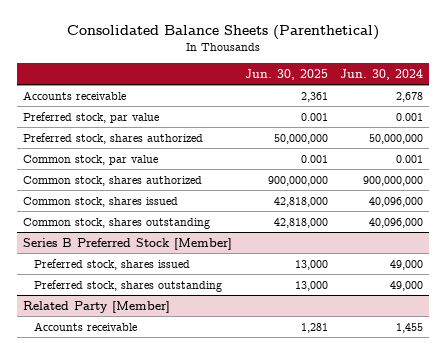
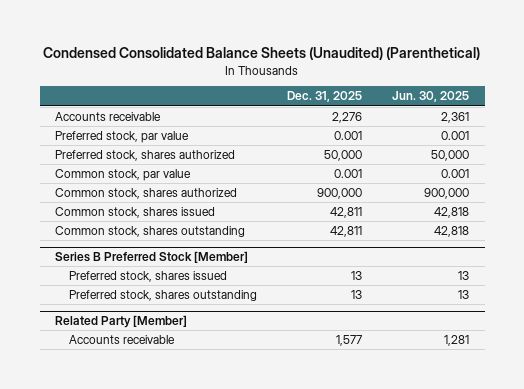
[67,25,380,41] Consolidated Balance Sheets (Parenthetical) -> [43,47,481,61] Condensed Consolidated Balance Sheets (Unaudited) (Parenthetical)
[339,68,423,80] Jun. 30, 2024 -> none
none -> [287,91,363,103] Dec. 31, 2025
[273,133,328,144] 50,000,000 -> [431,149,470,161] 50,000
[267,175,328,186] 900,000,000 -> [424,187,470,199] 900,000
[273,196,328,207] 42,818,000 -> [434,206,470,218] 42,818
[273,217,328,228] 42,818,000 -> [434,225,470,237] 42,818
[294,259,328,270] 13,000 -> [458,270,470,280] 13
[294,280,328,291] 13,000 -> [458,289,470,299] 13

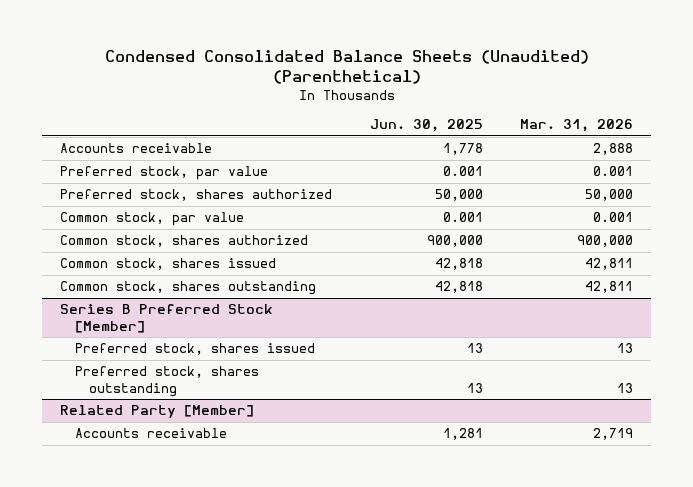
[287,91,363,103] Dec. 31, 2025 -> none
none -> [519,119,633,133] Mar. 31, 2026
[441,111,470,123] 2,361 -> [442,143,483,156] 1,778

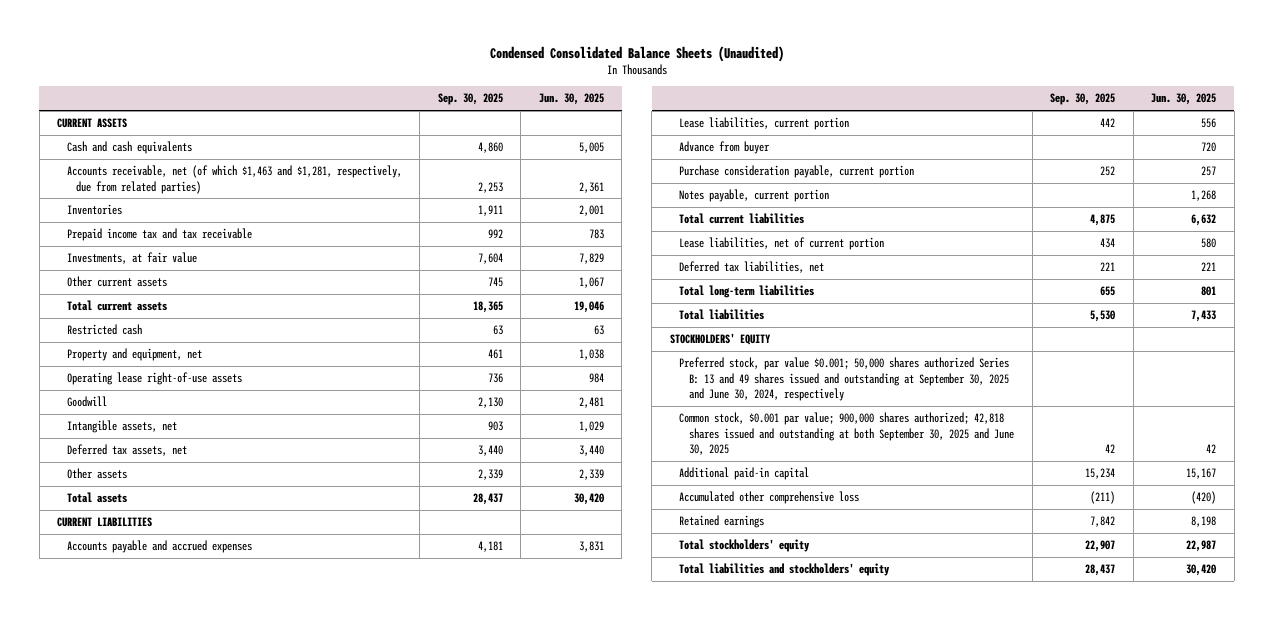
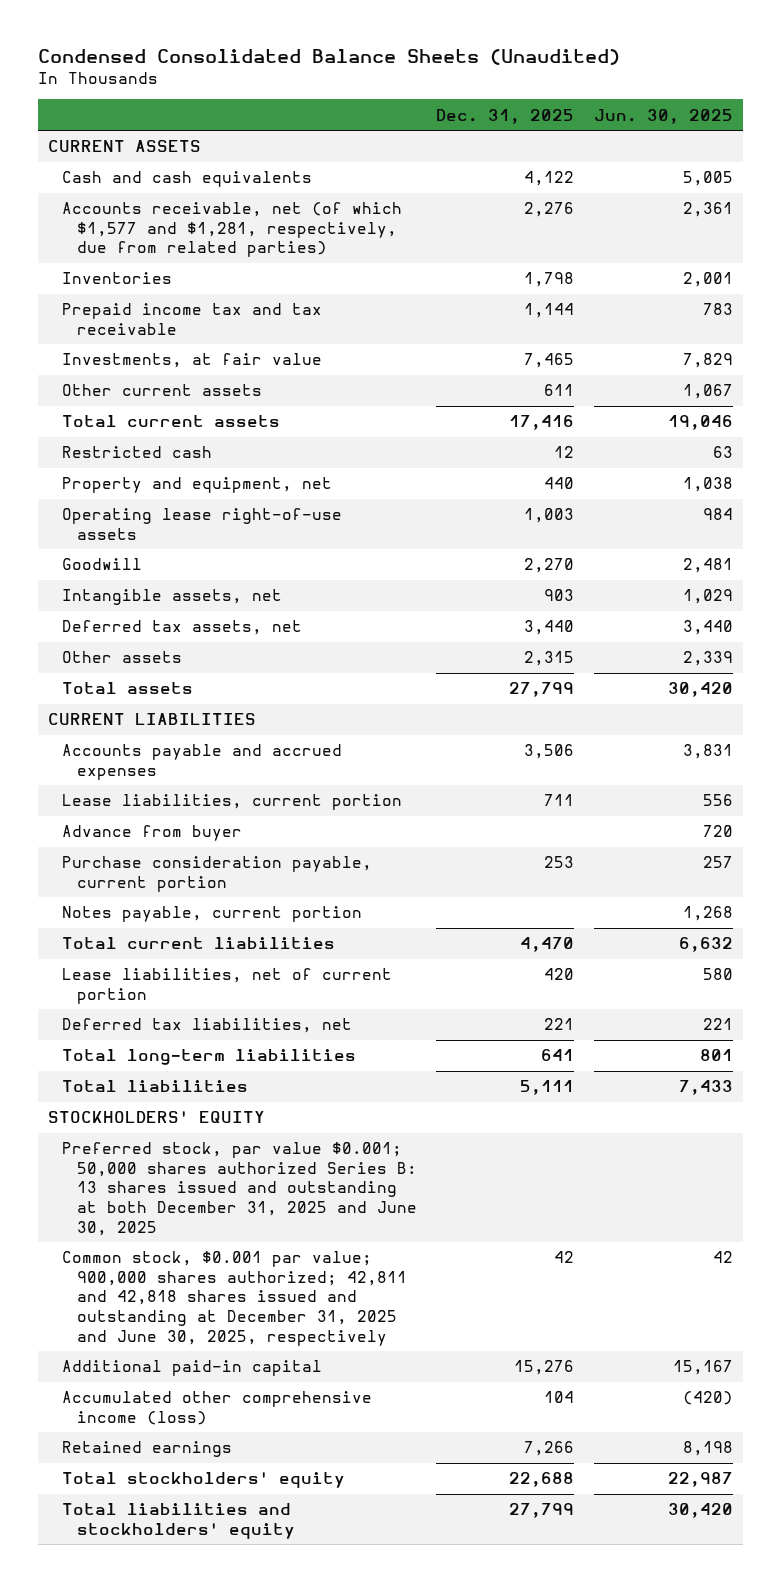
[437,93,503,106] Sep. 30, 2025 -> none
none -> [436,108,575,124] Dec. 31, 2025
[66,165,402,194] Accounts receivable, net (of which $1,463 and $1,281, respectively, due from related parties) -> [62,202,403,258] Accounts receivable, net (of which $1,577 and $1,281, respectively, due from related parties)
[679,357,1010,402] Preferred stock, par value $0.001; 50,000 shares authorized Series B: 13 and 49 shares issued and outstanding at September 30, 2025 and June 30, 2024, respectively -> [62,1142,417,1236] Preferred stock, par value $0.001; 50,000 shares authorized Series B: 13 shares issued and outstanding at both December 31, 2025 and June 30, 2025
[679,412,1015,456] Common stock, $0.001 par value; 900,000 shares authorized; 42,818 shares issued and outstanding at both September 30, 2025 and June 30, 2025 -> [62,1251,407,1346] Common stock, $0.001 par value; 900,000 shares authorized; 42,811 and 42,818 shares issued and outstanding at December 31, 2025 and June 30, 2025, respectively
[679,491,860,505] Accumulated other comprehensive loss -> [62,1391,373,1425] Accumulated other comprehensive income (loss)

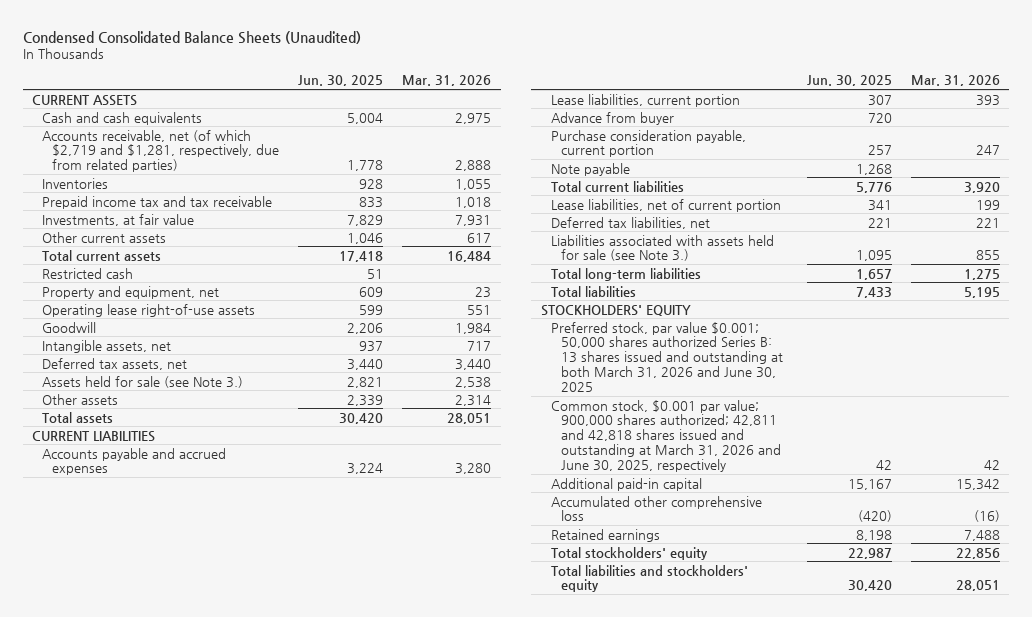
[436,108,575,124] Dec. 31, 2025 -> none
none -> [402,75,492,87] Mar. 31, 2026
[683,171,734,187] 5,005 -> [347,112,384,124] 5,004
[62,202,403,258] Accounts receivable, net (of which $1,577 and $1,281, respectively, due from related parties) -> [42,129,280,173] Accounts receivable, net (of which $2,719 and $1,281, respectively, due from related parties)
[683,202,734,218] 2,361 -> [347,160,384,172] 1,778
[683,272,734,288] 2,001 -> [359,178,384,189] 928
[703,303,734,316] 783 -> [359,196,384,208] 833
[683,384,734,400] 1,067 -> [347,232,384,244] 1,046
[668,415,734,431] 19,046 -> [339,250,384,262] 17,418
[713,446,734,459] 63 -> [367,268,384,279] 51
[683,477,734,493] 1,038 -> [359,286,384,297] 609
[703,508,734,521] 984 -> [359,304,384,315] 599
[683,558,734,574] 2,481 -> [347,322,384,334] 2,206
[683,589,734,605] 1,029 -> [359,340,384,352] 937
none -> [42,375,244,388] Assets held for sale (see Note 3.)
[683,744,734,760] 3,831 -> [347,463,384,475] 3,224
[703,794,734,807] 556 -> [867,94,892,106] 307
[62,906,363,923] Notes payable, current portion -> [550,162,630,176] Note payable
[679,937,734,953] 6,632 -> [855,181,892,193] 5,776
[703,968,734,981] 580 -> [867,199,892,211] 341
none -> [550,234,774,262] Liabilities associated with assets held for sale (see Note 3.)
[700,1049,734,1062] 801 -> [855,268,892,280] 1,657
[62,1142,417,1236] Preferred stock, par value $0.001; 50,000 shares authorized Series B: 13 shares issued and outstanding at both December 31, 2025 and June 30, 2025 -> [550,321,783,393] Preferred stock, par value $0.001; 50,000 shares authorized Series B: 13 shares issued and outstanding at both March 31, 2026 and June 30, 2025
[62,1251,407,1346] Common stock, $0.001 par value; 900,000 shares authorized; 42,811 and 42,818 shares issued and outstanding at December 31, 2025 and June 30, 2025, respectively -> [550,399,781,473] Common stock, $0.001 par value; 900,000 shares authorized; 42,811 and 42,818 shares issued and outstanding at March 31, 2026 and June 30, 2025, respectively
[62,1391,373,1425] Accumulated other comprehensive income (loss) -> [550,495,762,522] Accumulated other comprehensive loss

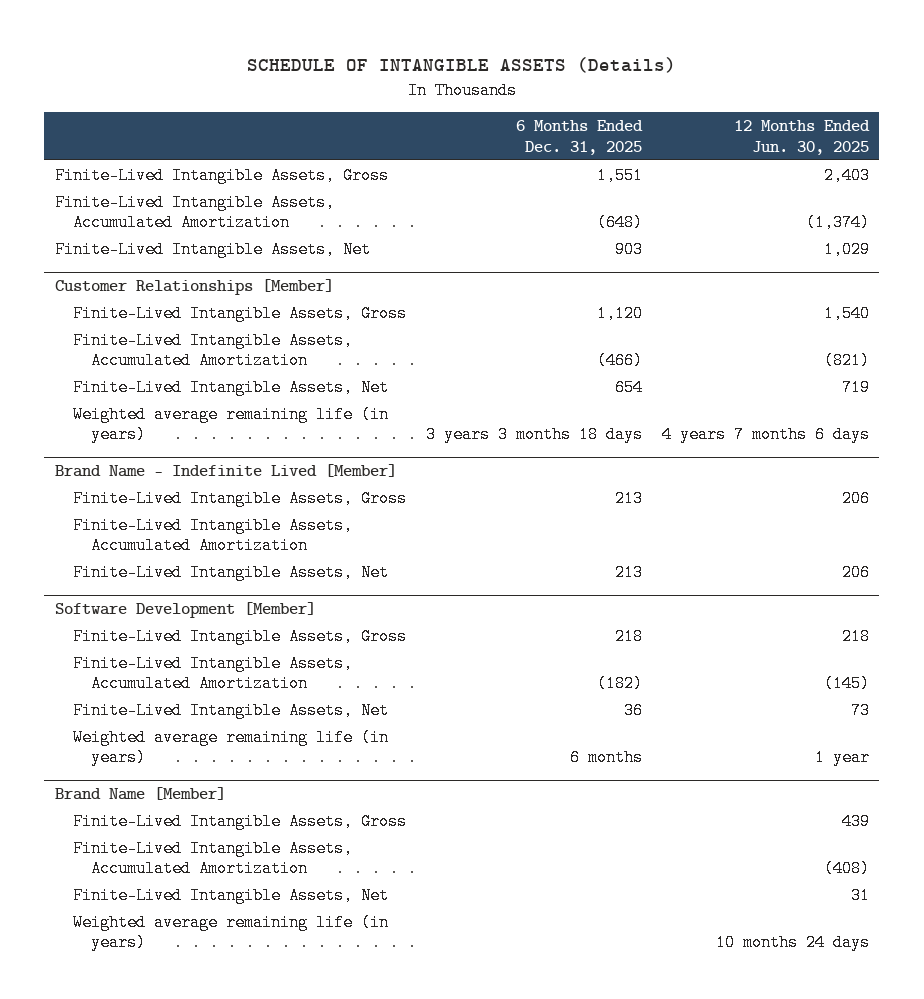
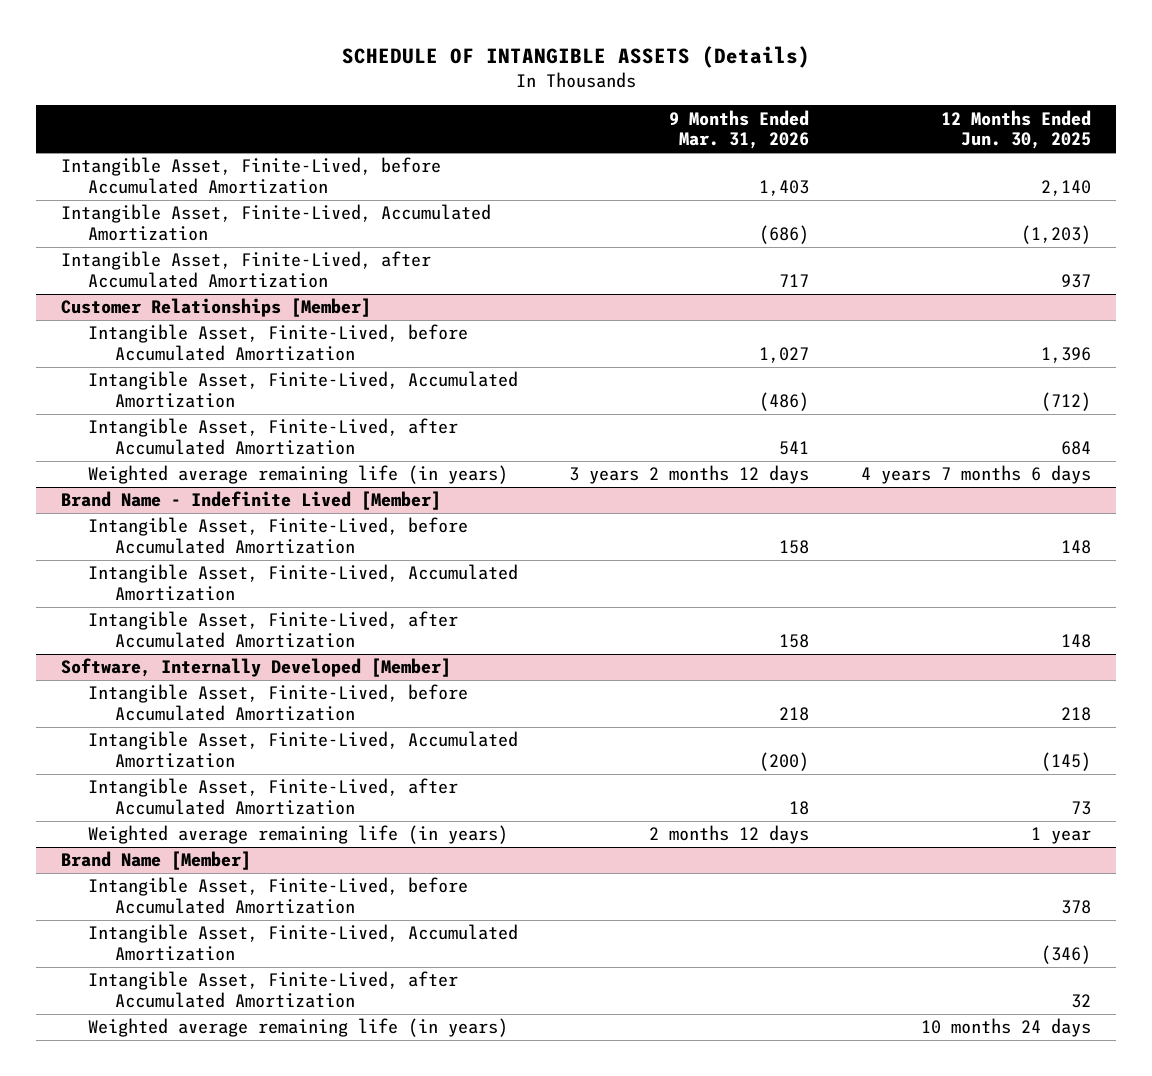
[516,119,644,155] 6 Months Ended Dec. 31, 2025 -> none
none -> [669,109,810,150] 9 Months Ended Mar. 31, 2026
[54,166,389,184] Finite-Lived Intangible Assets, Gross -> [61,157,442,195] Intangible Asset, Finite-Lived, before Accumulated Amortization
[824,166,871,184] 2,403 -> [1040,180,1091,197] 2,140
[54,193,335,232] Finite-Lived Intangible Assets, Accumulated Amortization -> [61,204,492,242] Intangible Asset, Finite-Lived, Accumulated Amortization
[806,214,871,232] (1,374) -> [1020,225,1091,245] (1,203)
[54,240,371,258] Finite-Lived Intangible Assets, Net -> [61,251,432,289] Intangible Asset, Finite-Lived, after Accumulated Amortization
[824,240,871,258] 1,029 -> [1060,274,1091,289] 937
[73,304,408,322] Finite-Lived Intangible Assets, Gross -> [88,324,469,362] Intangible Asset, Finite-Lived, before Accumulated Amortization
[824,304,871,322] 1,540 -> [1040,347,1091,364] 1,396
[73,331,354,370] Finite-Lived Intangible Assets, Accumulated Amortization -> [88,371,519,409] Intangible Asset, Finite-Lived, Accumulated Amortization
[824,352,871,370] (821) -> [1040,392,1091,412] (712)
[73,378,390,396] Finite-Lived Intangible Assets, Net -> [88,418,459,456] Intangible Asset, Finite-Lived, after Accumulated Amortization
[842,378,871,396] 719 -> [1060,441,1091,456] 684
[73,489,408,507] Finite-Lived Intangible Assets, Gross -> [88,517,469,555] Intangible Asset, Finite-Lived, before Accumulated Amortization
[842,489,871,507] 206 -> [1060,540,1091,555] 148
[73,516,354,555] Finite-Lived Intangible Assets, Accumulated Amortization -> [88,564,519,602] Intangible Asset, Finite-Lived, Accumulated Amortization
[73,563,390,581] Finite-Lived Intangible Assets, Net -> [88,611,459,649] Intangible Asset, Finite-Lived, after Accumulated Amortization
[842,563,871,581] 206 -> [1060,634,1091,649] 148
[54,601,316,618] Software Development [Member] -> [61,658,452,678] Software, Internally Developed [Member]
[73,627,408,645] Finite-Lived Intangible Assets, Gross -> [88,684,469,722] Intangible Asset, Finite-Lived, before Accumulated Amortization
[73,654,354,693] Finite-Lived Intangible Assets, Accumulated Amortization -> [88,731,519,769] Intangible Asset, Finite-Lived, Accumulated Amortization
[73,701,390,719] Finite-Lived Intangible Assets, Net -> [88,778,459,816] Intangible Asset, Finite-Lived, after Accumulated Amortization
[73,812,408,830] Finite-Lived Intangible Assets, Gross -> [88,877,469,915] Intangible Asset, Finite-Lived, before Accumulated Amortization
[842,812,871,830] 439 -> [1060,900,1091,915] 378
[73,839,354,878] Finite-Lived Intangible Assets, Accumulated Amortization -> [88,924,519,962] Intangible Asset, Finite-Lived, Accumulated Amortization
[824,860,871,878] (408) -> [1040,945,1091,965] (346)
[73,886,390,904] Finite-Lived Intangible Assets, Net -> [88,971,459,1009] Intangible Asset, Finite-Lived, after Accumulated Amortization
[851,886,871,904] 31 -> [1070,994,1091,1009] 32

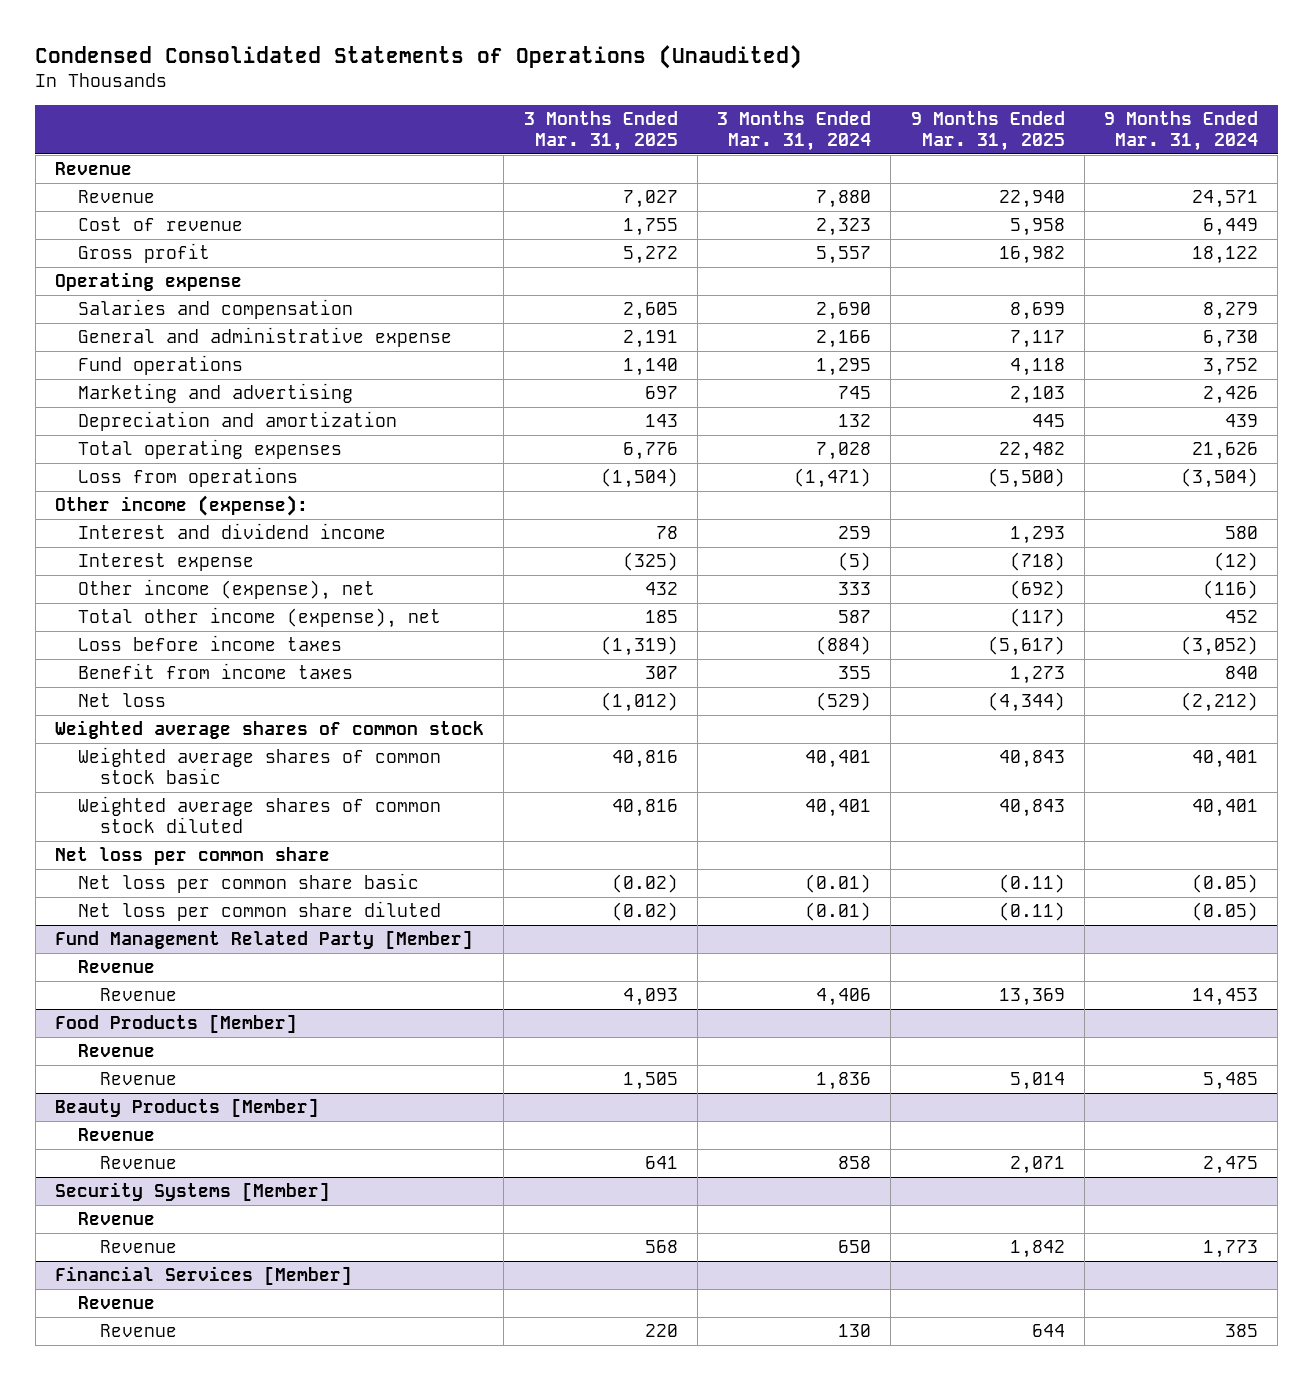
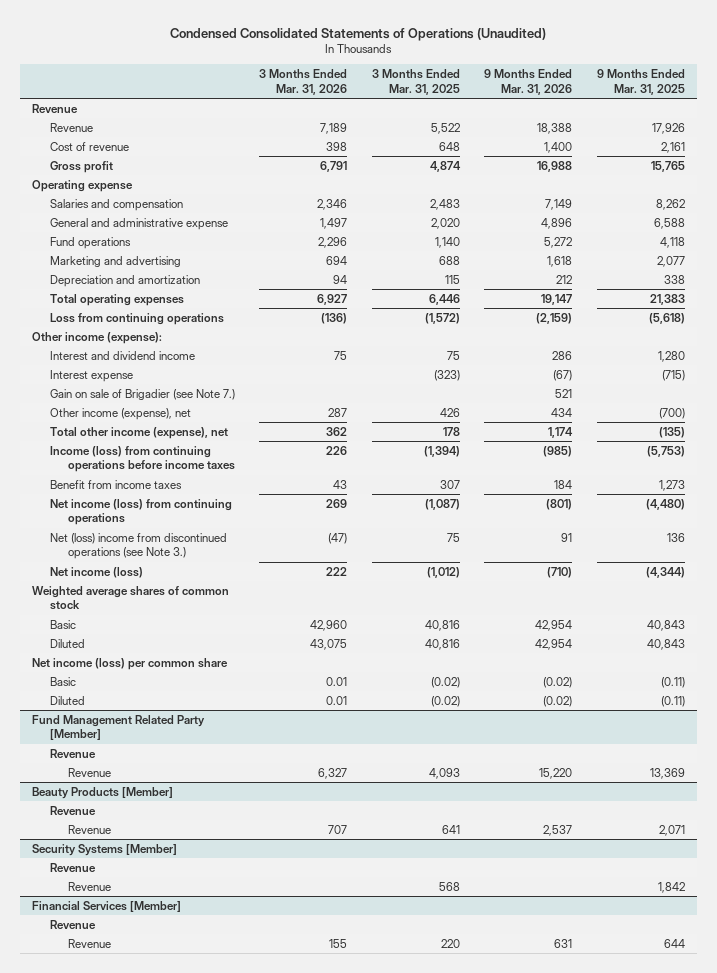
[717,110,872,151] 3 Months Ended Mar. 31, 2024 -> none
[1103,110,1258,151] 9 Months Ended Mar. 31, 2024 -> none
none -> [259,69,348,95] 3 Months Ended Mar. 31, 2026
none -> [484,69,573,95] 9 Months Ended Mar. 31, 2026
[622,190,678,209] 7,027 -> [430,122,460,134] 5,522
[998,190,1065,209] 22,940 -> [651,122,685,134] 17,926
[622,218,678,237] 1,755 -> [438,141,460,151] 648
[1009,218,1065,237] 5,958 -> [660,141,685,153] 2,161
[622,246,678,265] 5,272 -> [429,160,461,172] 4,874
[998,246,1065,265] 16,982 -> [650,160,685,172] 15,765
[622,302,678,321] 2,605 -> [429,198,460,210] 2,483
[1009,302,1065,321] 8,699 -> [655,198,685,210] 8,262
[622,330,678,349] 2,191 -> [430,217,460,229] 2,020
[1009,330,1065,349] 7,117 -> [653,217,685,229] 6,588
[644,386,678,400] 697 -> [438,255,460,265] 688
[1009,386,1065,405] 2,103 -> [656,255,685,267] 2,077
[644,414,678,428] 143 -> [444,274,460,284] 115
[1031,414,1065,428] 445 -> [663,274,685,284] 338
[622,442,678,461] 6,776 -> [428,293,460,305] 6,446
[998,442,1065,461] 22,482 -> [649,293,685,305] 21,383
[77,467,298,488] Loss from operations -> [50,312,225,325] Loss from continuing operations
[600,468,678,489] (1,504) -> [424,312,460,324] (1,572)
[987,468,1065,489] (5,500) -> [648,312,685,324] (5,618)
[655,526,678,540] 78 -> [446,350,460,360] 75
[1009,526,1065,545] 1,293 -> [657,350,685,362] 1,280
[622,552,678,572] (325) -> [433,369,460,381] (323)
[1009,552,1065,572] (718) -> [661,369,685,381] (715)
none -> [50,388,236,400] Gain on sale of Brigadier (see Note 7.)
[644,582,678,596] 432 -> [439,407,460,417] 426
[1009,580,1065,600] (692) -> [658,407,685,419] (700)
[644,610,678,624] 185 -> [442,426,460,436] 178
[1009,608,1065,628] (117) -> [658,426,685,438] (135)
[77,635,342,652] Loss before income taxes -> [50,445,235,473] Income (loss) from continuing operations before income taxes
[600,636,678,657] (1,319) -> [423,445,460,457] (1,394)
[987,636,1065,657] (5,617) -> [646,445,685,457] (5,753)
none -> [50,498,233,526] Net income (loss) from continuing operations
none -> [50,532,228,560] Net (loss) income from discontinued operations (see Note 3.)
[77,693,166,708] Net loss -> [50,566,144,578] Net income (loss)
[77,747,441,785] Weighted average shares of common stock basic -> [50,619,77,629] Basic
[77,796,441,834] Weighted average shares of common stock diluted -> [50,638,86,648] Diluted
[55,847,331,866] Net loss per common share -> [32,657,229,670] Net income (loss) per common share
[77,873,419,894] Net loss per common share basic -> [50,676,77,686] Basic
[77,901,441,922] Net loss per common share diluted -> [50,695,86,705] Diluted
[55,1014,298,1034] Food Products [Member] -> none
[77,1044,155,1058] Revenue -> none
[99,1072,177,1086] Revenue -> none

